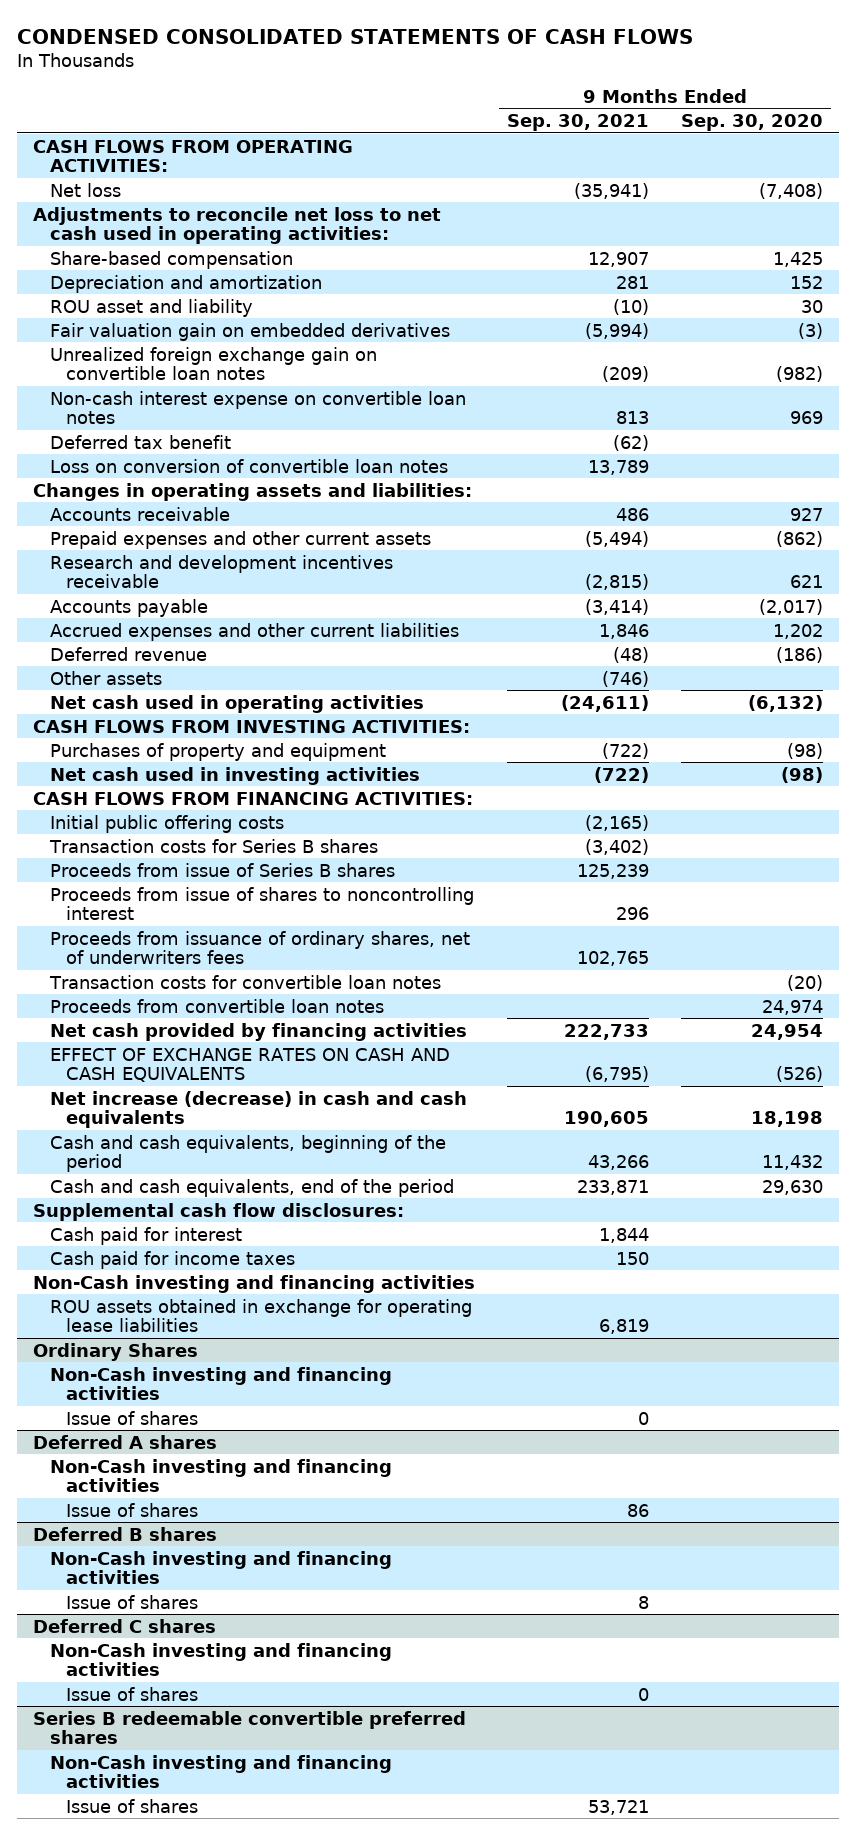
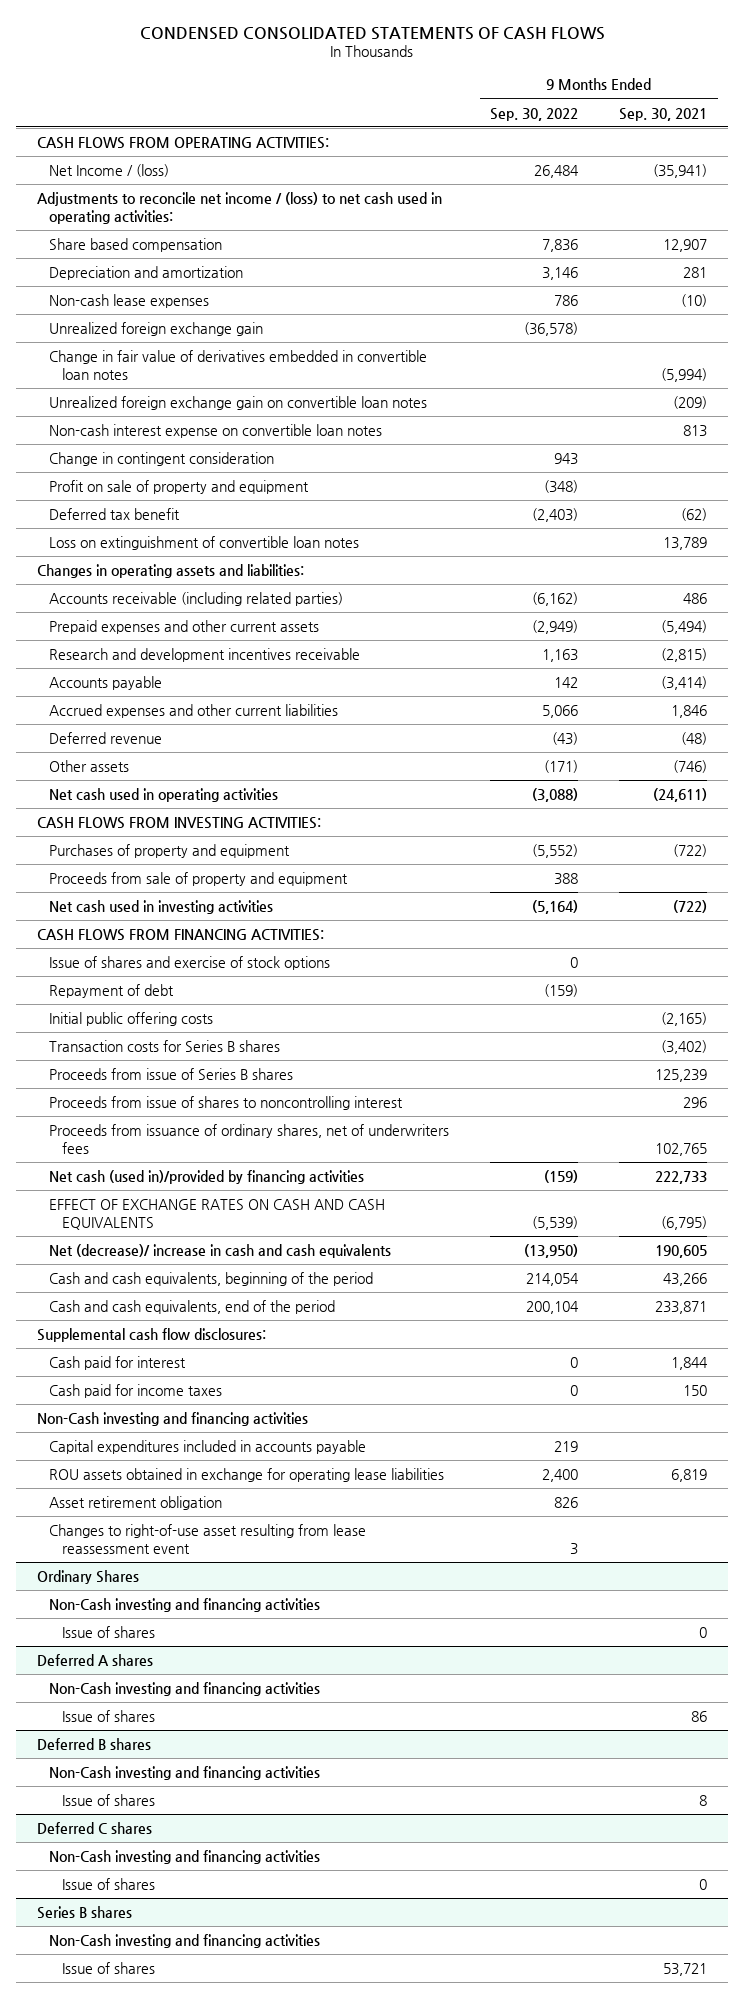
[681,114,824,132] Sep. 30, 2020 -> none
none -> [490,107,579,121] Sep. 30, 2022
[49,182,121,197] Net loss -> [49,164,170,178] Net Income / (loss)
[32,206,441,245] Adjustments to reconcile net loss to net cash used in operating activities: -> [36,192,442,224] Adjustments to reconcile net income / (loss) to net cash used in operating activities:
[49,250,293,269] Share-based compensation -> [49,238,223,253] Share based compensation
[49,298,253,317] ROU asset and liability -> none
none -> [49,294,210,309] Non-cash lease expenses
none -> [49,322,264,337] Unrealized foreign exchange gain
[49,322,450,341] Fair valuation gain on embedded derivatives -> [49,350,428,380] Change in fair value of derivatives embedded in convertible loan notes
none -> [49,452,275,467] Change in contingent consideration
none -> [49,480,310,495] Profit on sale of property and equipment
[49,458,448,473] Loss on conversion of convertible loan notes -> [49,536,360,551] Loss on extinguishment of convertible loan notes
[49,506,230,521] Accounts receivable -> [49,592,344,607] Accounts receivable (including related parties)
none -> [49,872,349,887] Proceeds from sale of property and equipment
none -> [49,956,331,971] Issue of shares and exercise of stock options
none -> [49,984,175,999] Repayment of debt
[48,974,441,989] Transaction costs for convertible loan notes -> none
[49,998,384,1013] Proceeds from convertible loan notes -> none
[49,1022,467,1041] Net cash provided by financing activities -> [49,1170,365,1185] Net cash (used in)/provided by financing activities
[49,1090,467,1129] Net increase (decrease) in cash and cash equivalents -> [49,1244,392,1259] Net (decrease)/ increase in cash and cash equivalents
none -> [49,1440,367,1455] Capital expenditures included in accounts payable
none -> [49,1496,223,1511] Asset retirement obligation
none -> [49,1524,367,1554] Changes to right-of-use asset resulting from lease reassessment event
[32,1710,466,1745] Series B redeemable convertible preferred shares -> [36,1906,132,1920] Series B shares

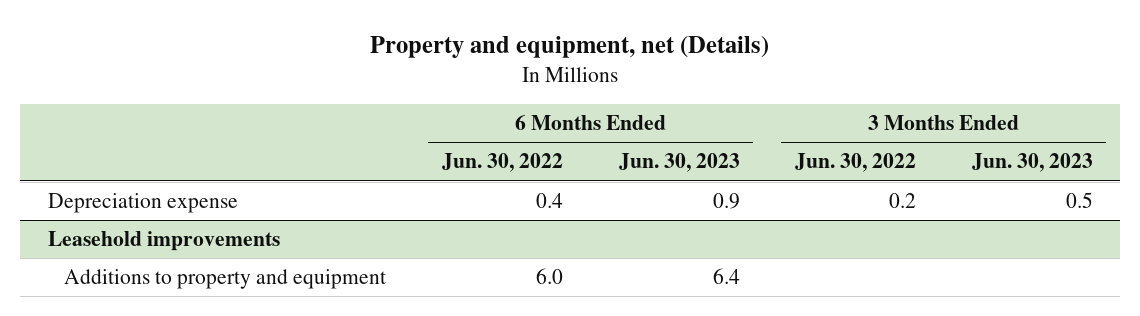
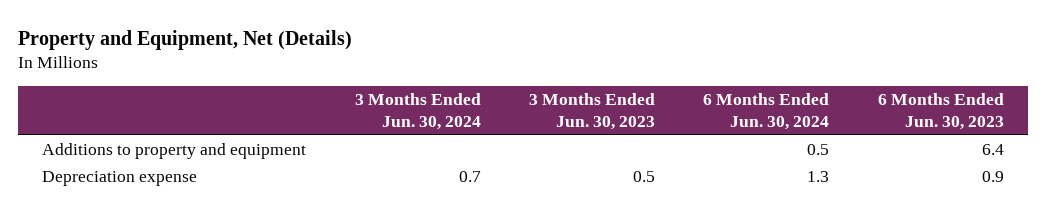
[370,36,770,59] Property and equipment, net (Details) -> [18,30,353,51] Property and Equipment, Net (Details)
[441,153,563,173] Jun. 30, 2022 -> none
[795,153,917,173] Jun. 30, 2022 -> none
none -> [354,93,481,130] 3 Months Ended Jun. 30, 2024
none -> [703,93,830,130] 6 Months Ended Jun. 30, 2024
[47,231,280,252] Leasehold improvements -> none
[47,193,238,214] Depreciation expense -> [42,171,198,187] Depreciation expense

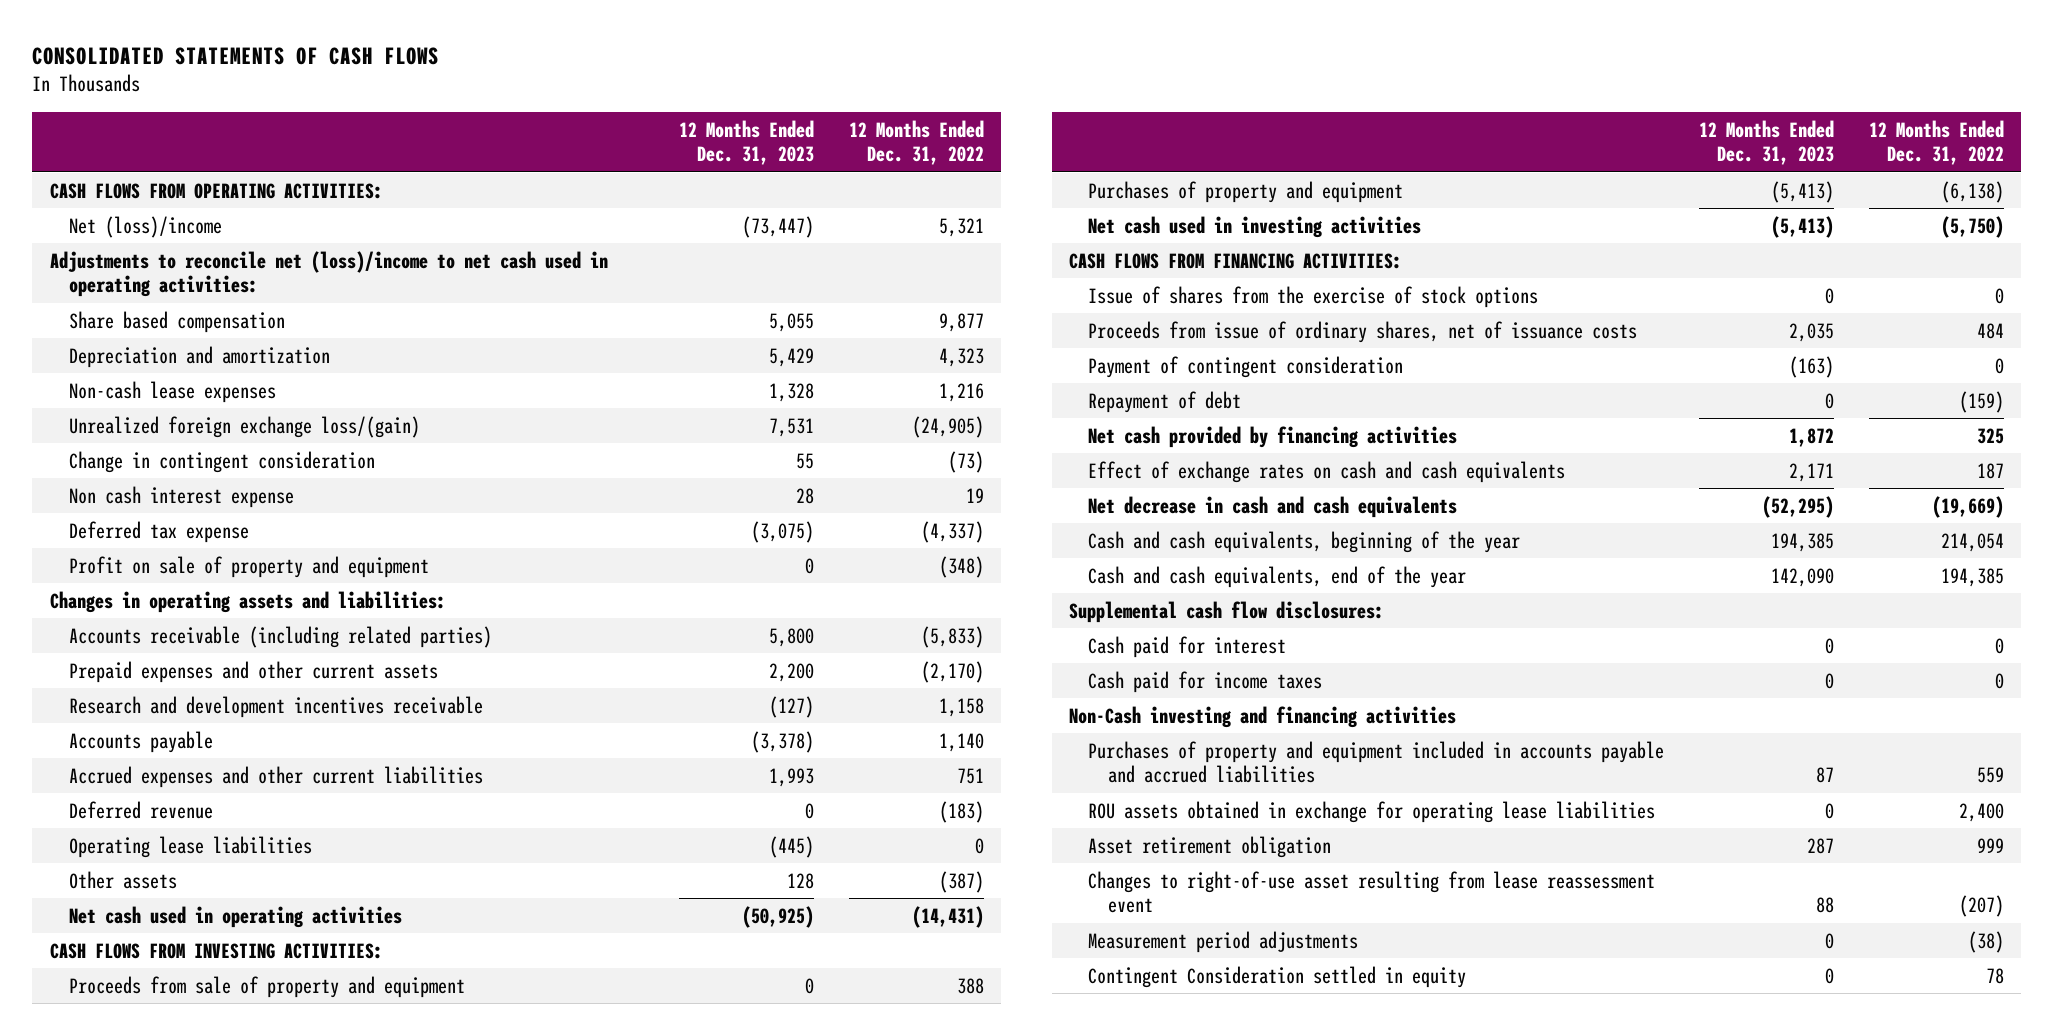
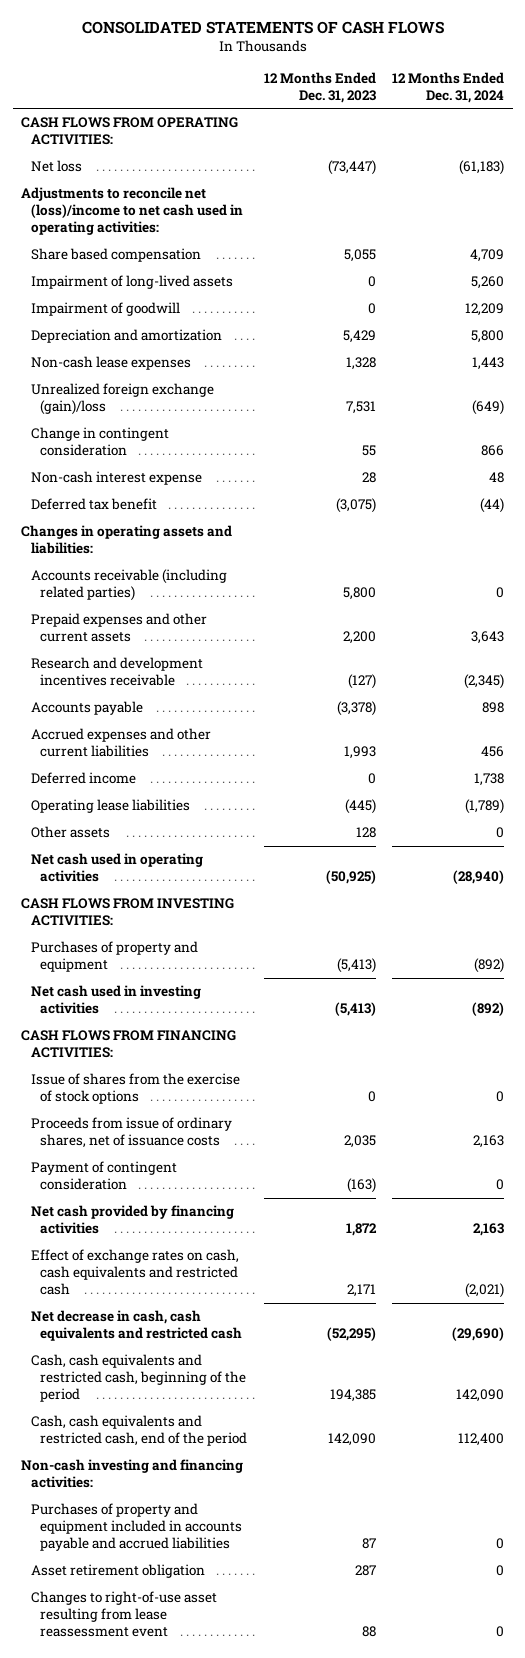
[848,119,984,165] 12 Months Ended Dec. 31, 2022 -> none
none -> [392,71,505,103] 12 Months Ended Dec. 31, 2024
[68,215,222,238] Net (loss)/income -> [30,160,82,173] Net loss
none -> [30,275,233,290] Impairment of long-lived assets
none -> [30,302,180,317] Impairment of goodwill
[68,415,420,438] Unrealized foreign exchange loss/(gain) -> [30,383,214,416] Unrealized foreign exchange (gain)/loss
[68,555,429,578] Profit on sale of property and equipment -> none
[68,485,294,508] Non cash interest expense -> [30,471,202,486] Non-cash interest expense
[68,520,249,543] Deferred tax expense -> [30,498,157,511] Deferred tax benefit
[68,800,213,819] Deferred revenue -> none
none -> [30,772,136,785] Deferred income
[68,975,465,998] Proceeds from sale of property and equipment -> none
[1088,390,1242,413] Repayment of debt -> none
[1069,600,1385,623] Supplemental cash flow disclosures: -> none
[1088,635,1287,658] Cash paid for interest -> none
[1088,670,1323,693] Cash paid for income taxes -> none
[1088,460,1566,483] Effect of exchange rates on cash and cash equivalents -> [30,1249,239,1296] Effect of exchange rates on cash, cash equivalents and restricted cash
[1088,495,1458,518] Net decrease in cash and cash equivalents -> [30,1310,242,1342] Net decrease in cash, cash equivalents and restricted cash
[1088,530,1521,553] Cash and cash equivalents, beginning of the year -> [30,1354,246,1403] Cash, cash equivalents and restricted cash, beginning of the period
[1088,565,1467,588] Cash and cash equivalents, end of the year -> [30,1415,247,1447] Cash, cash equivalents and restricted cash, end of the period
[1069,705,1457,728] Non-Cash investing and financing activities -> [21,1459,244,1489] Non-cash investing and financing activities:
[1088,800,1656,823] ROU assets obtained in exchange for operating lease liabilities -> none
[1088,930,1359,953] Measurement period adjustments -> none
[1088,965,1467,988] Contingent Consideration settled in equity -> none

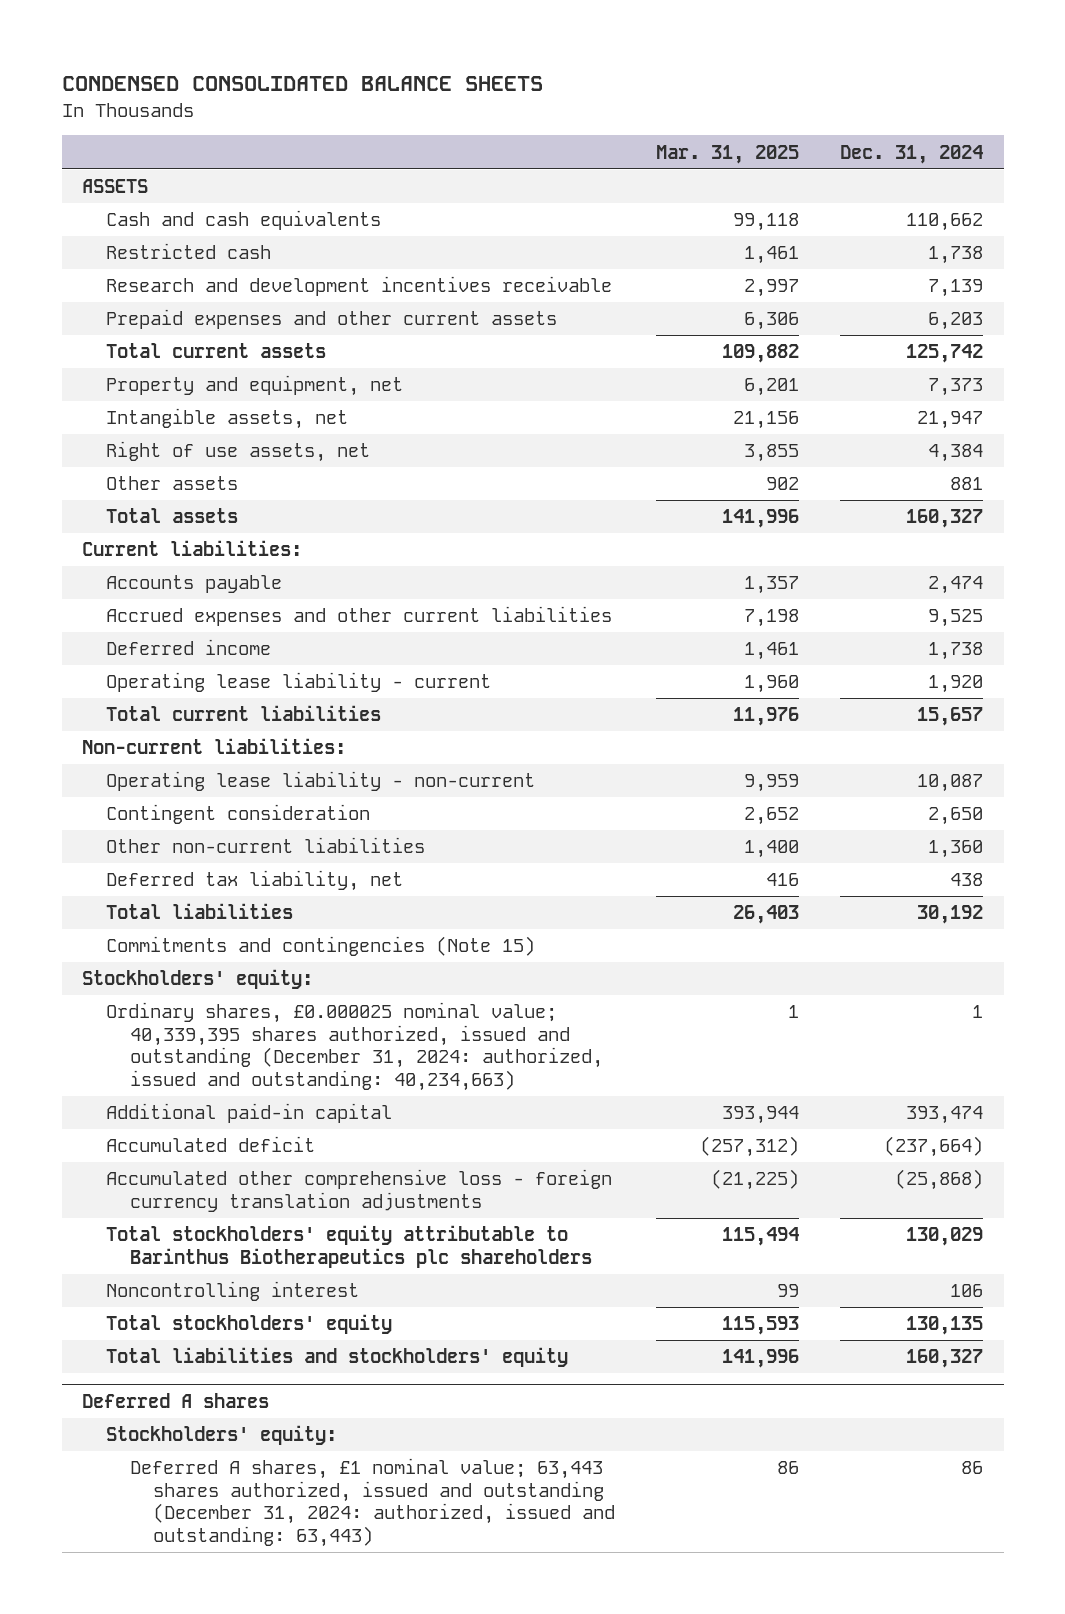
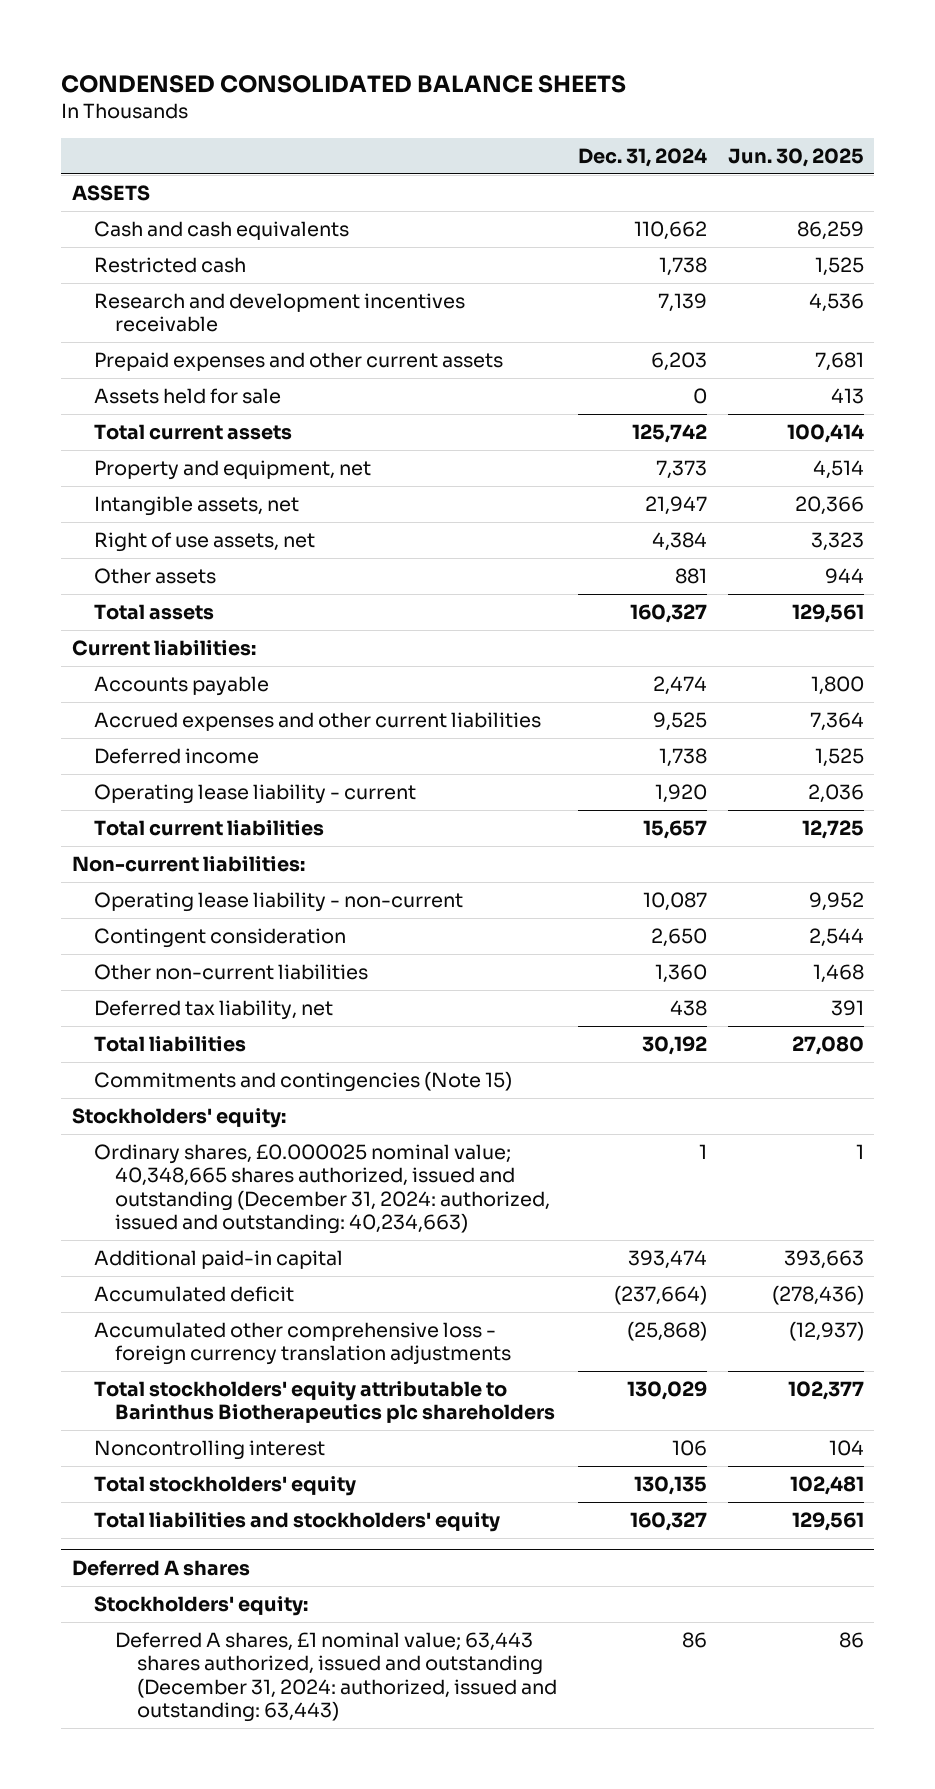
[656,144,800,164] Mar. 31, 2025 -> none
none -> [727,147,864,167] Jun. 30, 2025
none -> [93,388,281,405] Assets held for sale
[105,1002,603,1091] Ordinary shares, £0.000025 nominal value; 40,339,395 shares authorized, issued and outstanding (December 31, 2024: authorized, issued and outstanding: 40,234,663) -> [93,1144,551,1234] Ordinary shares, £0.000025 nominal value; 40,348,665 shares authorized, issued and outstanding (December 31, 2024: authorized, issued and outstanding: 40,234,663)

